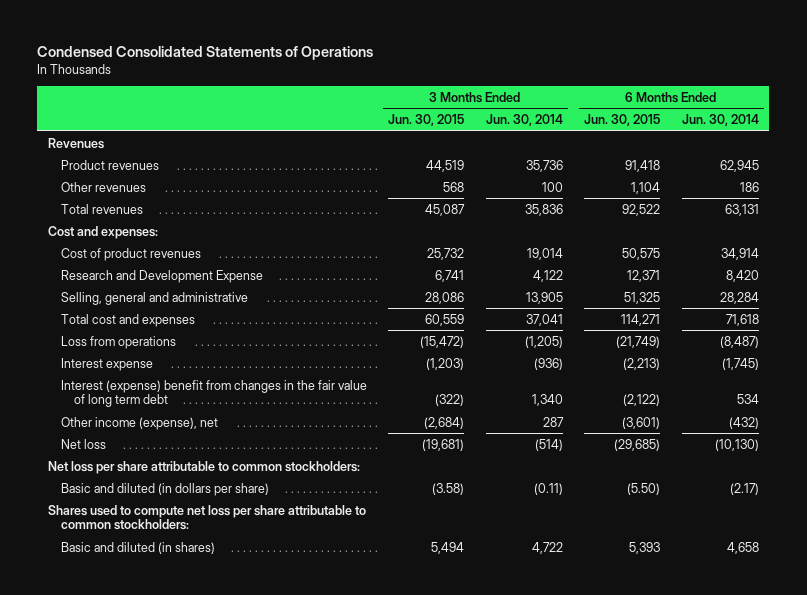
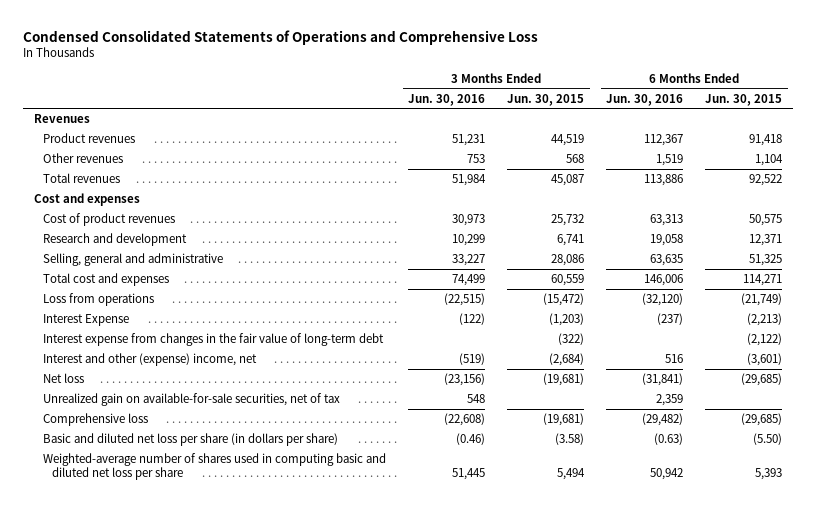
[37,45,374,60] Condensed Consolidated Statements of Operations -> [23,29,539,45] Condensed Consolidated Statements of Operations and Comprehensive Loss
[485,114,563,127] Jun. 30, 2014 -> none
[681,114,759,127] Jun. 30, 2014 -> none
none -> [408,93,486,106] Jun. 30, 2016
none -> [606,93,684,106] Jun. 30, 2016
[47,225,158,239] Cost and expenses: -> [34,193,141,207] Cost and expenses
[60,269,263,283] Research and Development Expense -> [43,233,188,247] Research and development
[60,357,153,371] Interest expense -> [43,314,130,327] Interest Expense
[60,379,367,408] Interest (expense) benefit from changes in the fair value of long term debt -> [43,333,385,347] Interest expense from changes in the fair value of long-term debt
[60,416,218,430] Other income (expense), net -> [43,353,258,367] Interest and other (expense) income, net
[47,460,360,474] Net loss per share attributable to common stockholders: -> none
[47,504,366,531] Shares used to compute net loss per share attributable to common stockholders: -> none
none -> [43,393,341,407] Unrealized gain on available-for-sale securities, net of tax
none -> [43,413,149,427] Comprehensive loss
[60,482,269,496] Basic and diluted (in dollars per share) -> [43,433,339,447] Basic and diluted net loss per share (in dollars per share)
[60,541,215,554] Basic and diluted (in shares) -> [43,453,387,481] Weighted-average number of shares used in computing basic and diluted net loss per share

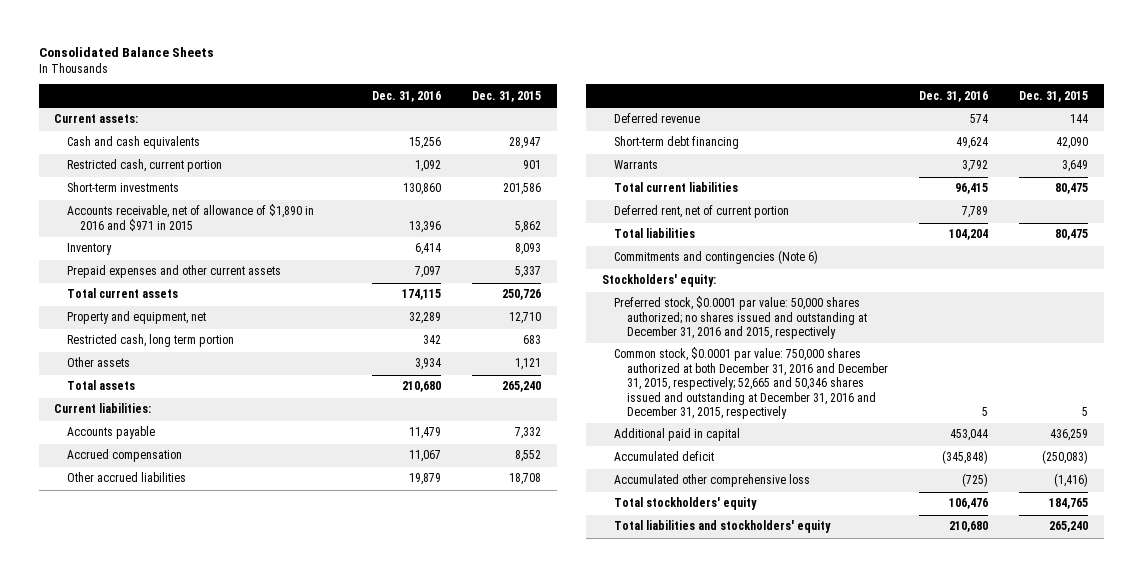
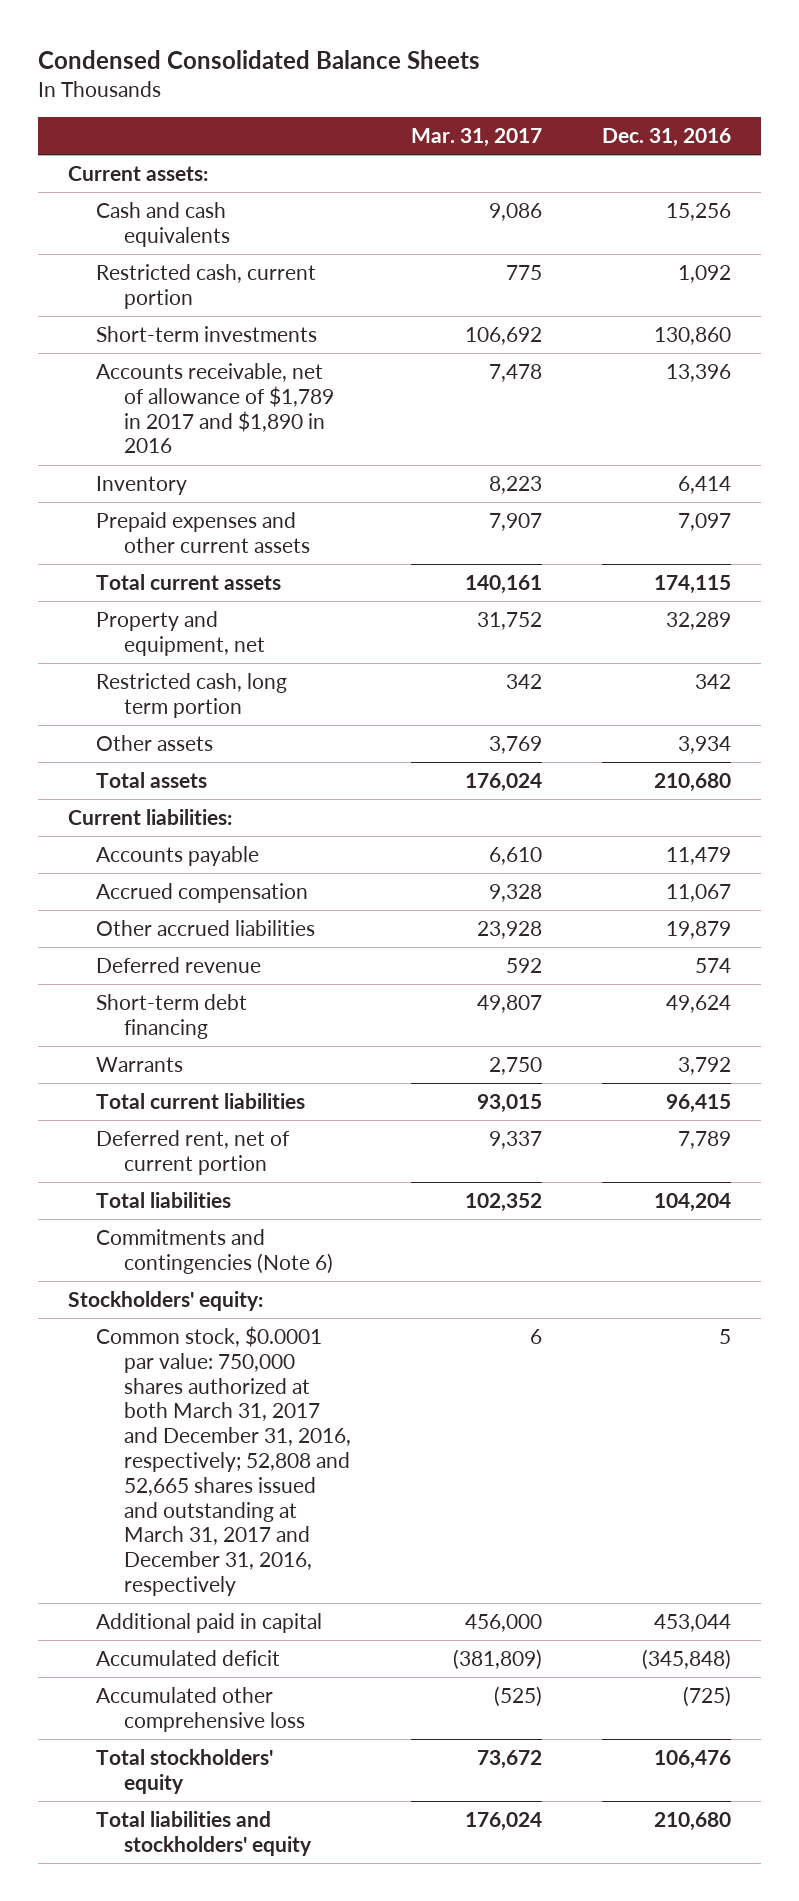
[38,46,214,57] Consolidated Balance Sheets -> [37,50,480,70] Condensed Consolidated Balance Sheets
[472,90,542,102] Dec. 31, 2015 -> none
none -> [410,127,542,147] Mar. 31, 2017
[66,204,314,231] Accounts receivable, net of allowance of $1,890 in 2016 and $971 in 2015 -> [95,363,334,454] Accounts receivable, net of allowance of $1,789 in 2017 and $1,890 in 2016
[614,296,868,340] Preferred stock, $0.0001 par value: 50,000 shares authorized; no shares issued and outstanding at December 31, 2016 and 2015, respectively -> none
[614,347,889,420] Common stock, $0.0001 par value: 750,000 shares authorized at both December 31, 2016 and December 31, 2015, respectively; 52,665 and 50,346 shares issued and outstanding at December 31, 2016 and December 31, 2015, respectively -> [95,1326,351,1596] Common stock, $0.0001 par value: 750,000 shares authorized at both March 31, 2017 and December 31, 2016, respectively; 52,808 and 52,665 shares issued and outstanding at March 31, 2017 and December 31, 2016, respectively

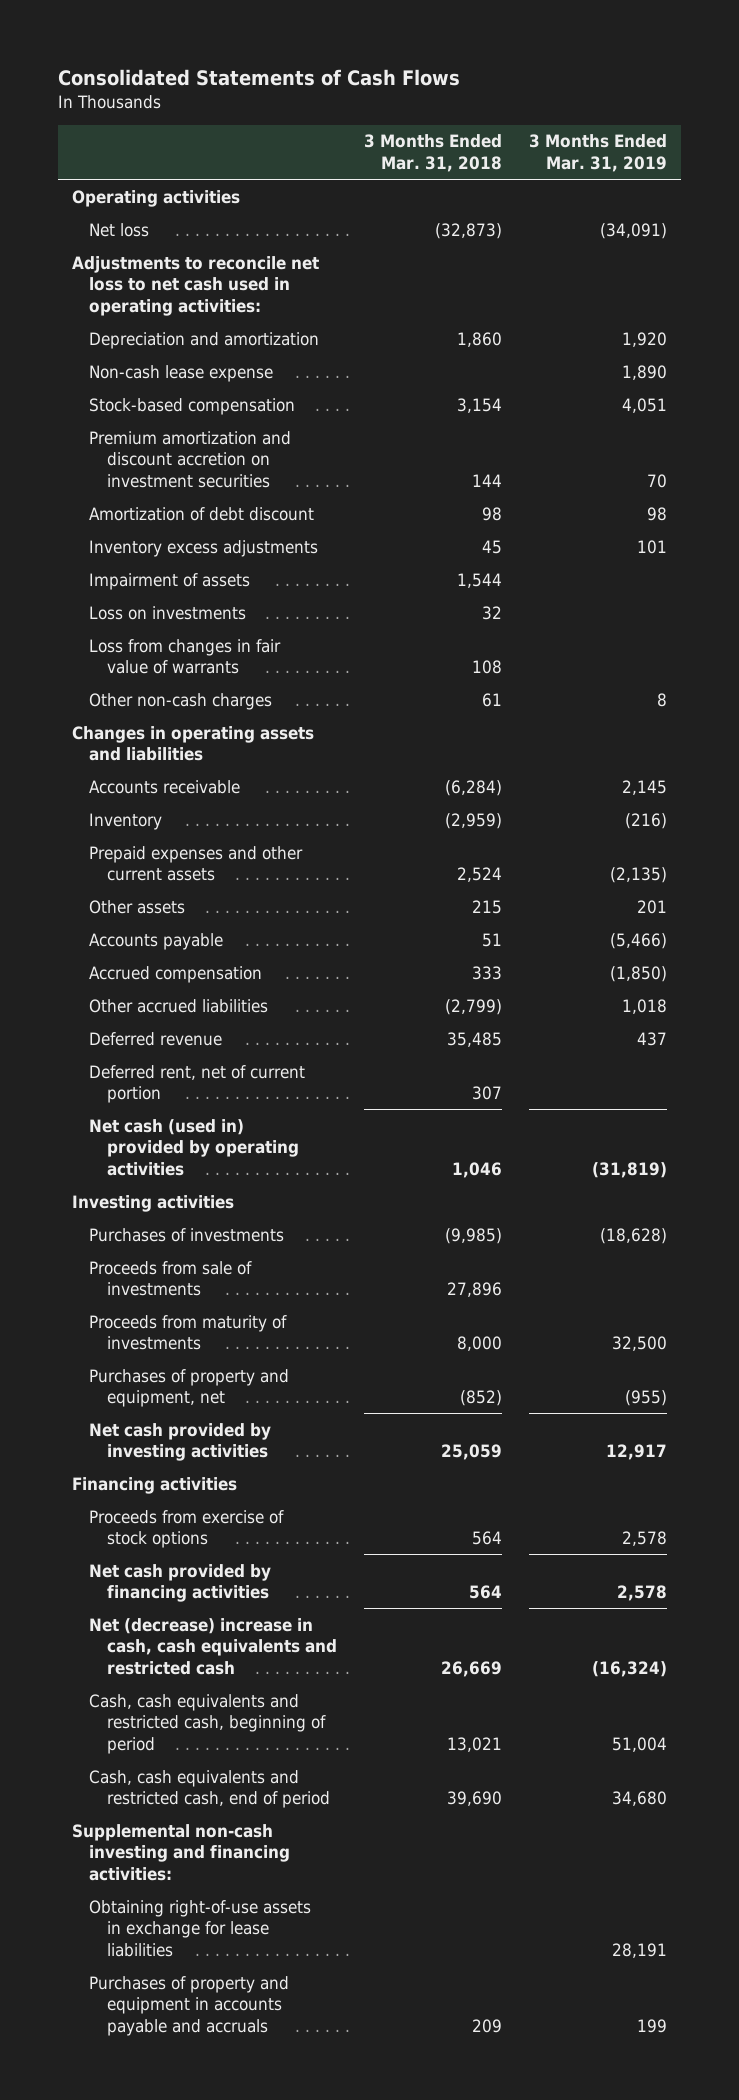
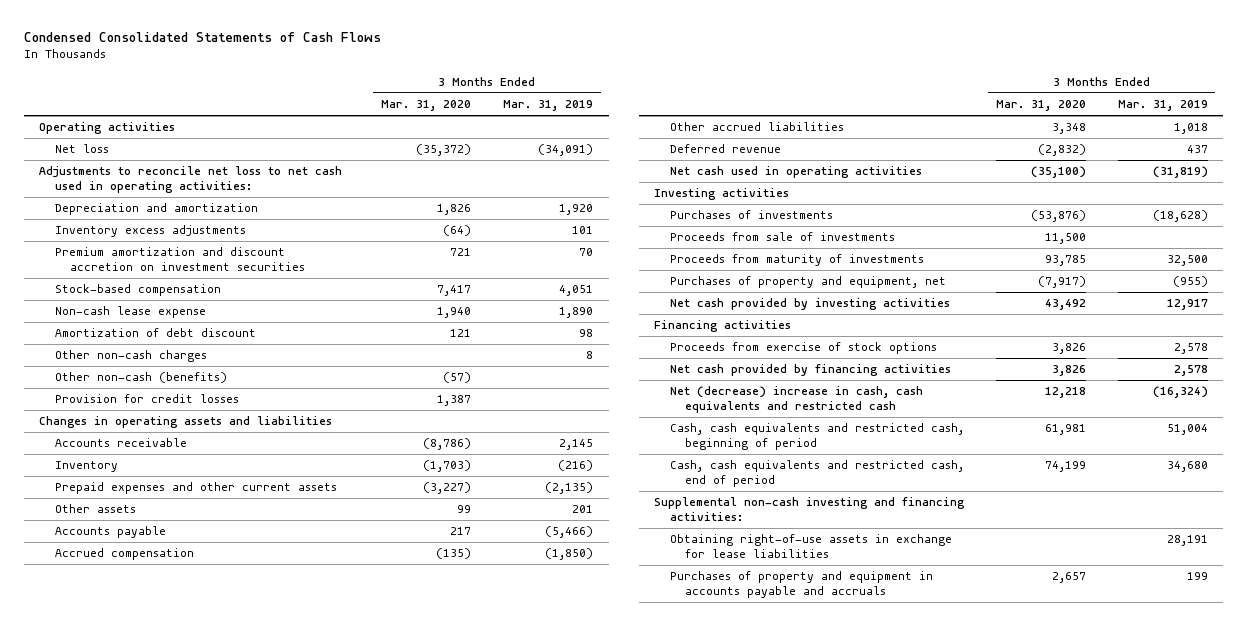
[58,68,461,86] Consolidated Statements of Cash Flows -> [23,32,381,43] Condensed Consolidated Statements of Cash Flows
[364,134,503,172] 3 Months Ended Mar. 31, 2018 -> none
none -> [381,100,472,112] Mar. 31, 2020
[89,539,319,557] Inventory excess adjustments -> [54,225,246,238] Inventory excess adjustments
[89,397,296,415] Stock-based compensation -> [54,284,221,297] Stock-based compensation
[89,364,274,382] Non-cash lease expense -> [54,306,206,319] Non-cash lease expense
[89,572,251,590] Impairment of assets -> none
[89,605,247,620] Loss on investments -> none
[89,638,282,675] Loss from changes in fair value of warrants -> none
none -> [54,372,227,384] Other non-cash (benefits)
none -> [54,394,239,404] Provision for credit losses
[89,1064,306,1104] Deferred rent, net of current portion -> none
[89,1118,299,1176] Net cash (used in) provided by operating activities -> [669,166,922,179] Net cash used in operating activities

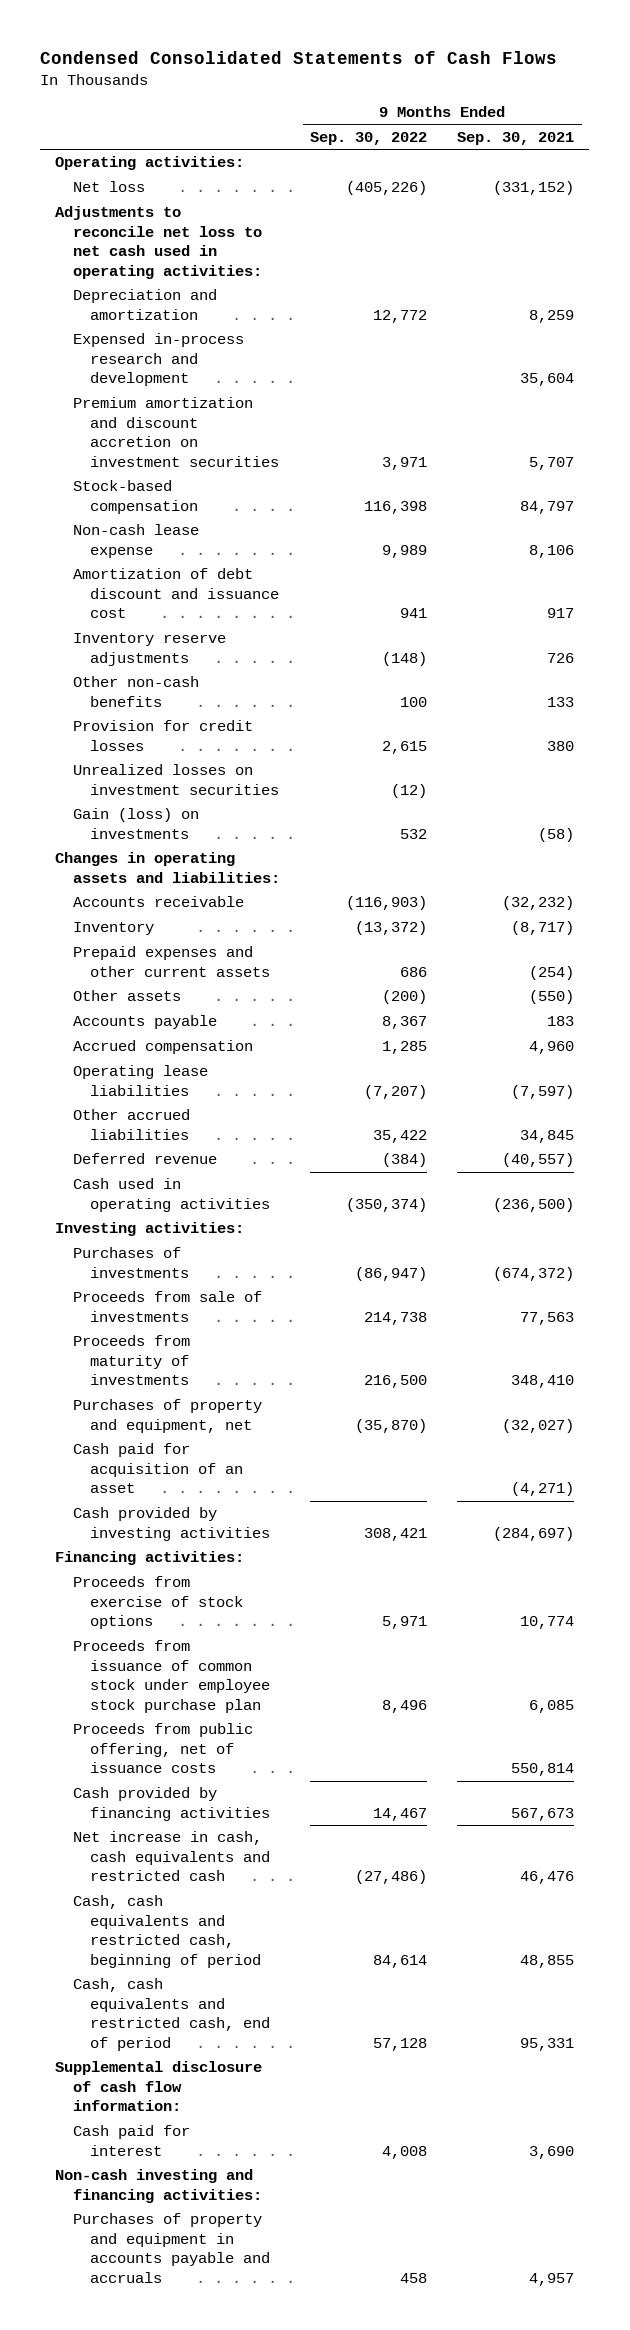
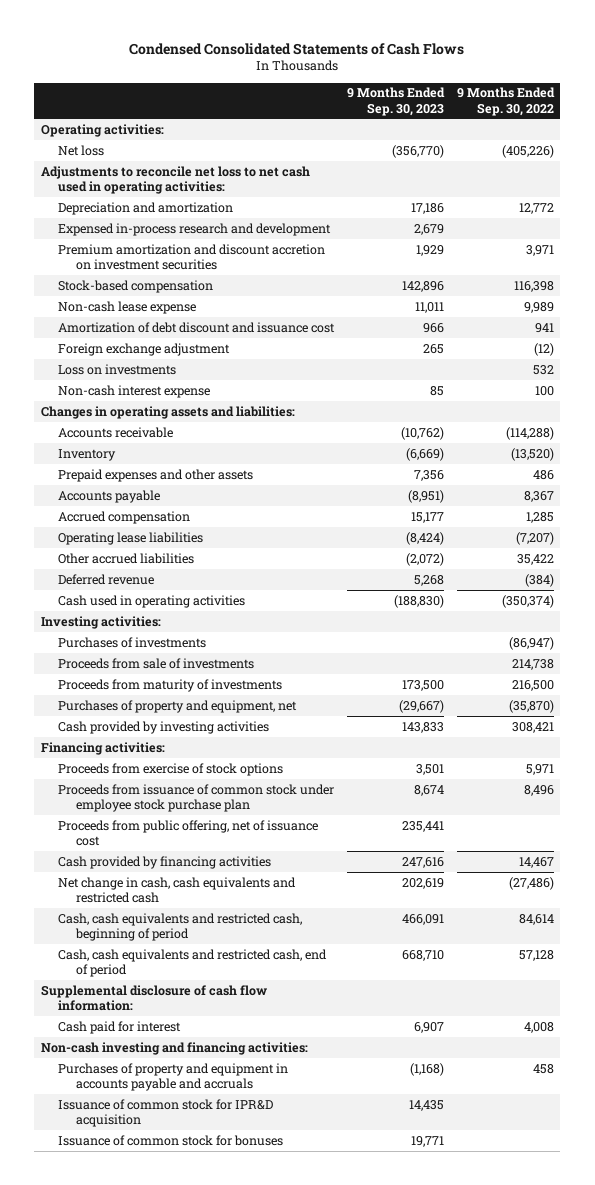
[457,131,575,145] Sep. 30, 2021 -> none
none -> [347,87,446,116] 9 Months Ended Sep. 30, 2023
[72,633,226,666] Inventory reserve adjustments -> none
[72,676,199,707] Other non-cash benefits -> none
[72,720,253,751] Provision for credit losses -> none
[72,764,280,795] Unrealized losses on investment securities -> none
none -> [58,342,231,356] Foreign exchange adjustment
[72,808,199,839] Gain (loss) on investments -> [58,363,177,375] Loss on investments
none -> [58,384,211,398] Non-cash interest expense
[72,990,181,1002] Other assets -> none
[346,896,428,911] (116,903) -> [505,426,554,440] (114,288)
[355,921,428,936] (13,372) -> [510,447,554,461] (13,520)
[72,946,271,977] Prepaid expenses and other current assets -> [58,468,254,482] Prepaid expenses and other assets
[400,966,428,977] 686 -> [532,469,554,480] 486
[72,1443,244,1494] Cash paid for acquisition of an asset -> none
[72,1723,253,1774] Proceeds from public offering, net of issuance costs -> [58,819,319,847] Proceeds from public offering, net of issuance cost
[72,1831,271,1882] Net increase in cash, cash equivalents and restricted cash -> [58,876,297,904] Net change in cash, cash equivalents and restricted cash
none -> [58,1098,274,1128] Issuance of common stock for IPR&D acquisition
none -> [58,1134,284,1146] Issuance of common stock for bonuses

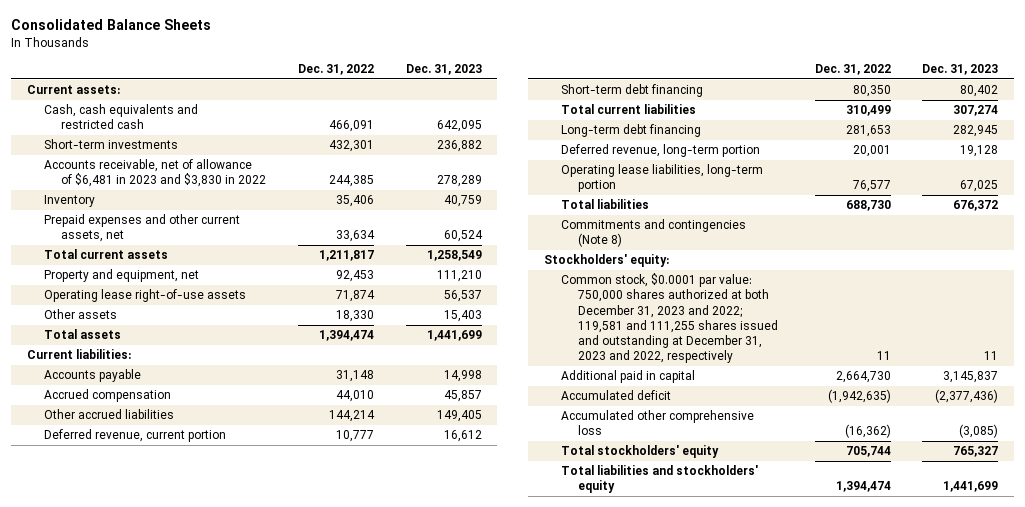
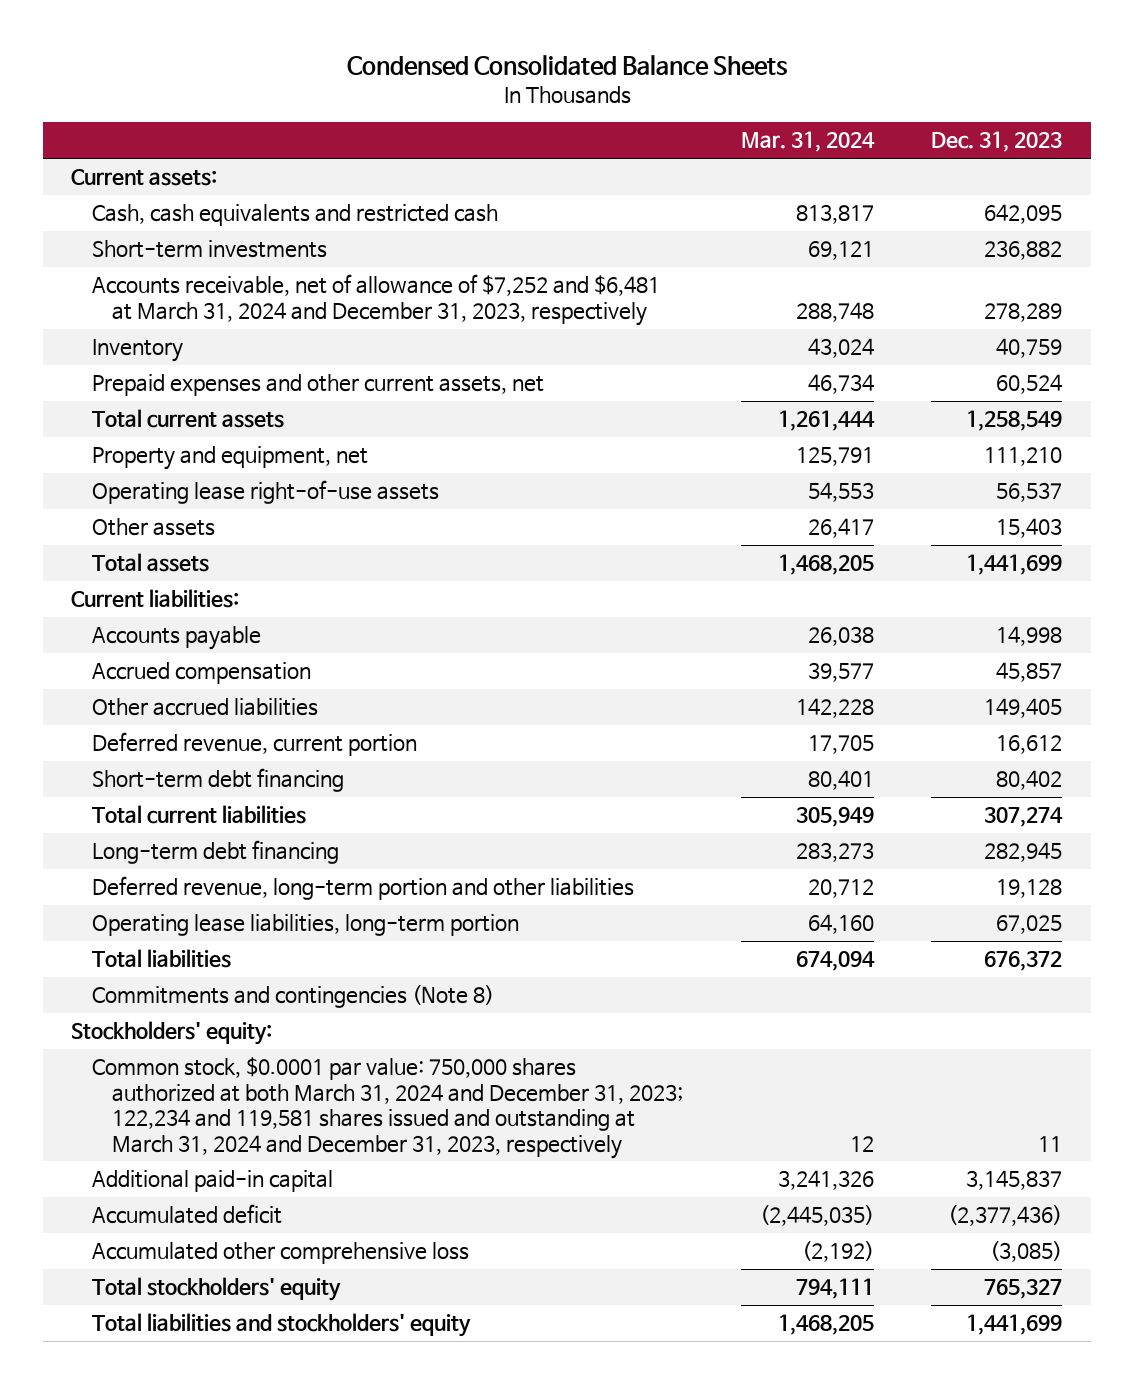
[11,19,212,31] Consolidated Balance Sheets -> [346,55,788,77] Condensed Consolidated Balance Sheets
[297,64,374,76] Dec. 31, 2022 -> none
none -> [740,131,875,153] Mar. 31, 2024
[44,159,267,188] Accounts receivable, net of allowance of $6,481 in 2023 and $3,830 in 2022 -> [91,274,660,326] Accounts receivable, net of allowance of $7,252 and $6,481 at March 31, 2024 and December 31, 2023, respectively
[560,144,760,158] Deferred revenue, long-term portion -> [91,876,634,901] Deferred revenue, long-term portion and other liabilities
[560,273,778,364] Common stock, $0.0001 par value: 750,000 shares authorized at both December 31, 2023 and 2022; 119,581 and 111,255 shares issued and outstanding at December 31, 2023 and 2022, respectively -> [91,1057,684,1159] Common stock, $0.0001 par value: 750,000 shares authorized at both March 31, 2024 and December 31, 2023; 122,234 and 119,581 shares issued and outstanding at March 31, 2024 and December 31, 2023, respectively
[560,370,695,384] Additional paid in capital -> [91,1170,333,1193] Additional paid-in capital

